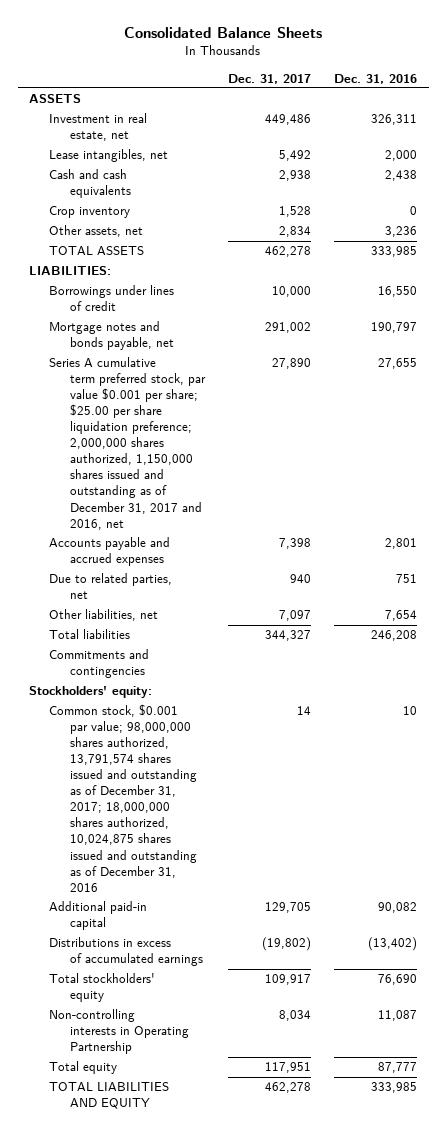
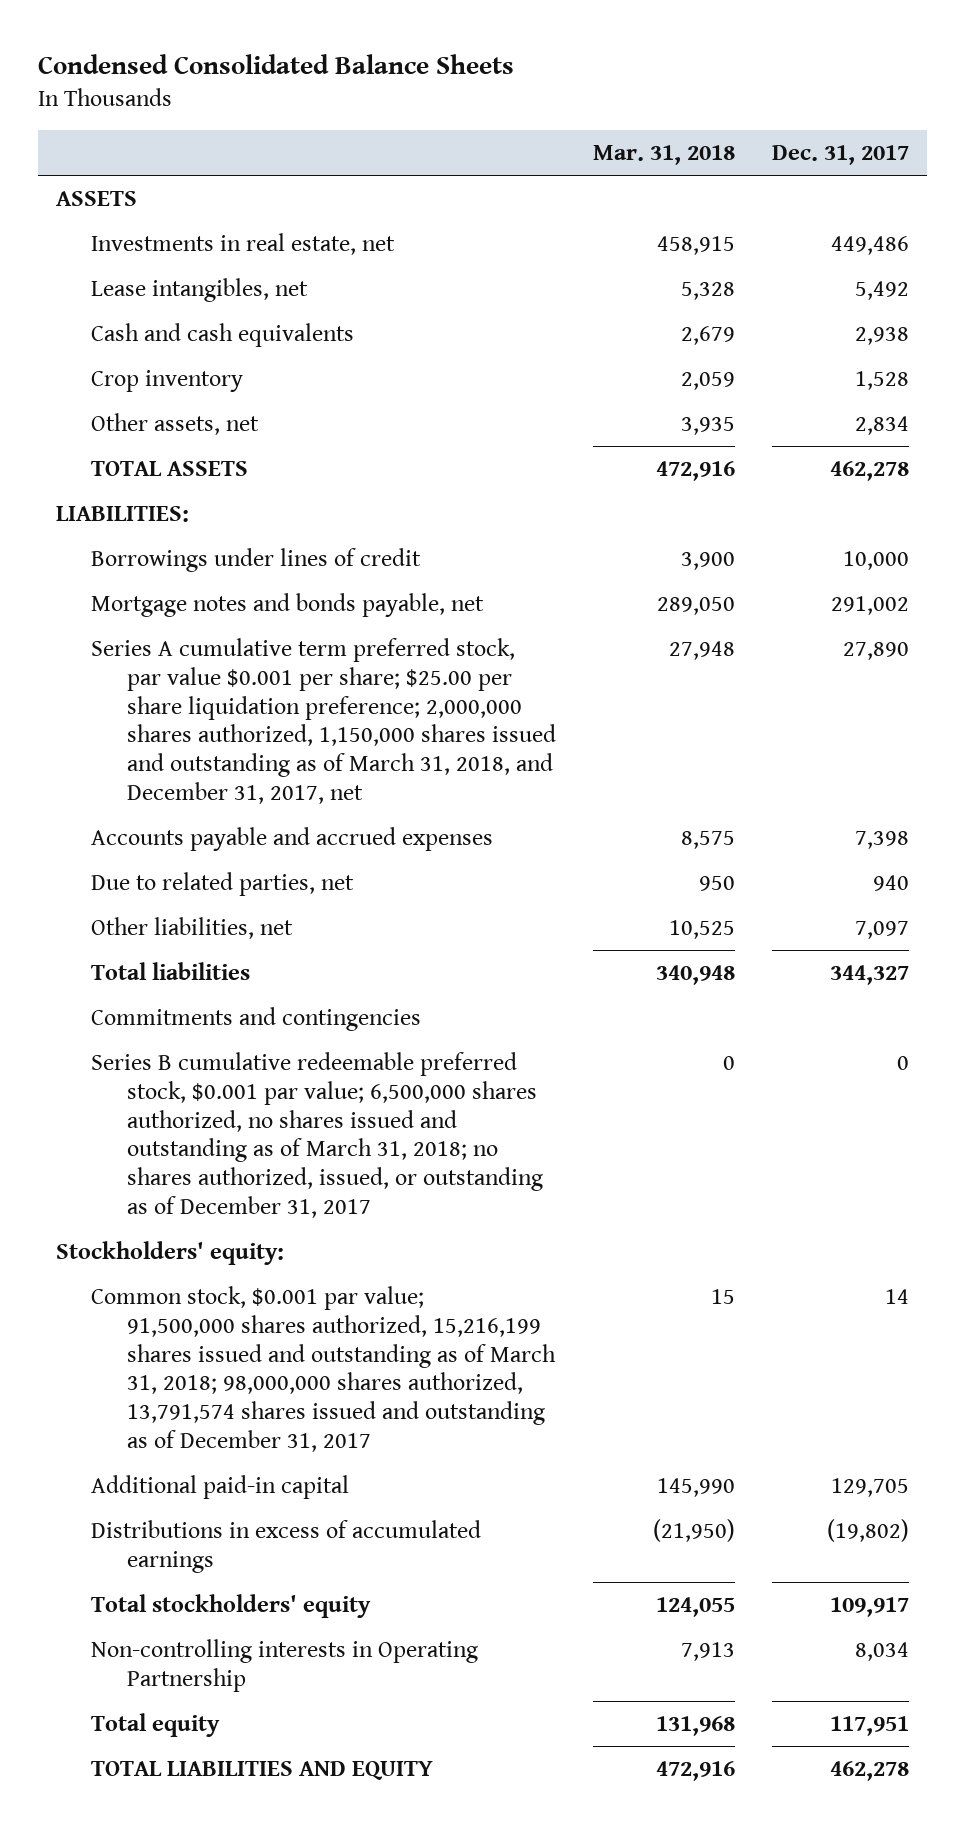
[124,26,323,38] Consolidated Balance Sheets -> [37,54,514,75] Condensed Consolidated Balance Sheets
[334,73,418,84] Dec. 31, 2016 -> none
none -> [592,144,735,165] Mar. 31, 2018
[49,113,148,142] Investment in real estate, net -> [91,233,396,256] Investments in real estate, net
[49,357,206,530] Series A cumulative term preferred stock, par value $0.001 per share; $25.00 per share liquidation preference; 2,000,000 shares authorized, 1,150,000 shares issued and outstanding as of December 31, 2017 and 2016, net -> [91,638,556,804] Series A cumulative term preferred stock, par value $0.001 per share; $25.00 per share liquidation preference; 2,000,000 shares authorized, 1,150,000 shares issued and outstanding as of March 31, 2018, and December 31, 2017, net
none -> [91,1052,543,1218] Series B cumulative redeemable preferred stock, $0.001 par value; 6,500,000 shares authorized, no shares issued and outstanding as of March 31, 2018; no shares authorized, issued, or outstanding as of December 31, 2017
[49,704,197,892] Common stock, $0.001 par value; 98,000,000 shares authorized, 13,791,574 shares issued and outstanding as of December 31, 2017; 18,000,000 shares authorized, 10,024,875 shares issued and outstanding as of December 31, 2016 -> [91,1286,556,1452] Common stock, $0.001 par value; 91,500,000 shares authorized, 15,216,199 shares issued and outstanding as of March 31, 2018; 98,000,000 shares authorized, 13,791,574 shares issued and outstanding as of December 31, 2017

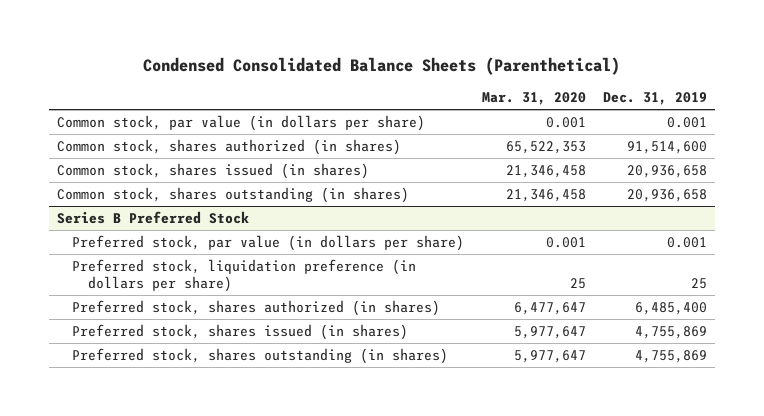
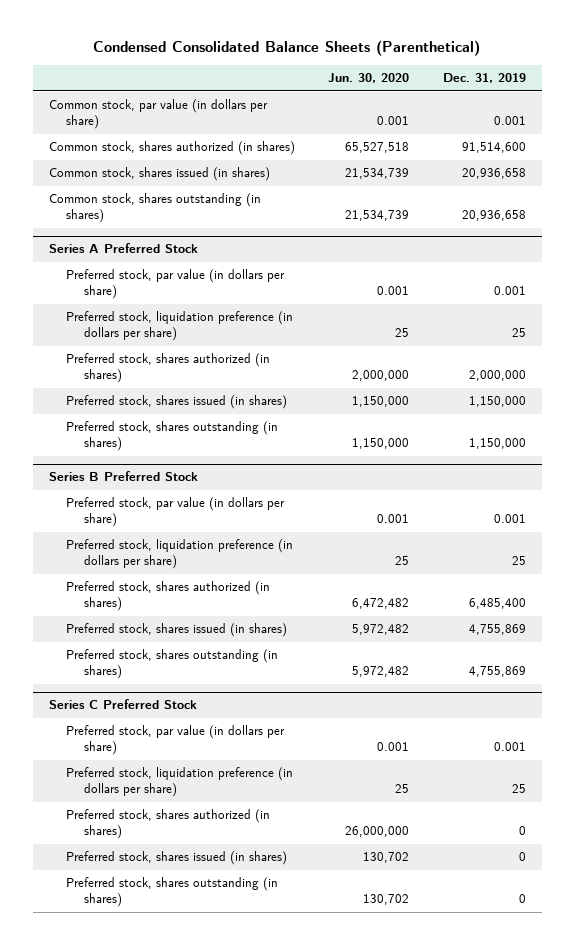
[481,92,586,106] Mar. 31, 2020 -> none
none -> [328,73,410,84] Jun. 30, 2020
none -> [49,243,199,254] Series A Preferred Stock
none -> [66,269,286,300] Preferred stock, par value (in dollars per share)
none -> [66,311,294,342] Preferred stock, liquidation preference (in dollars per share)
none -> [66,353,271,384] Preferred stock, shares authorized (in shares)
none -> [66,395,288,410] Preferred stock, shares issued (in shares)
none -> [66,421,279,452] Preferred stock, shares outstanding (in shares)
none -> [49,699,198,710] Series C Preferred Stock
none -> [66,725,286,756] Preferred stock, par value (in dollars per share)
none -> [66,767,294,798] Preferred stock, liquidation preference (in dollars per share)
none -> [66,809,271,840] Preferred stock, shares authorized (in shares)
none -> [66,851,288,866] Preferred stock, shares issued (in shares)
none -> [66,877,279,908] Preferred stock, shares outstanding (in shares)

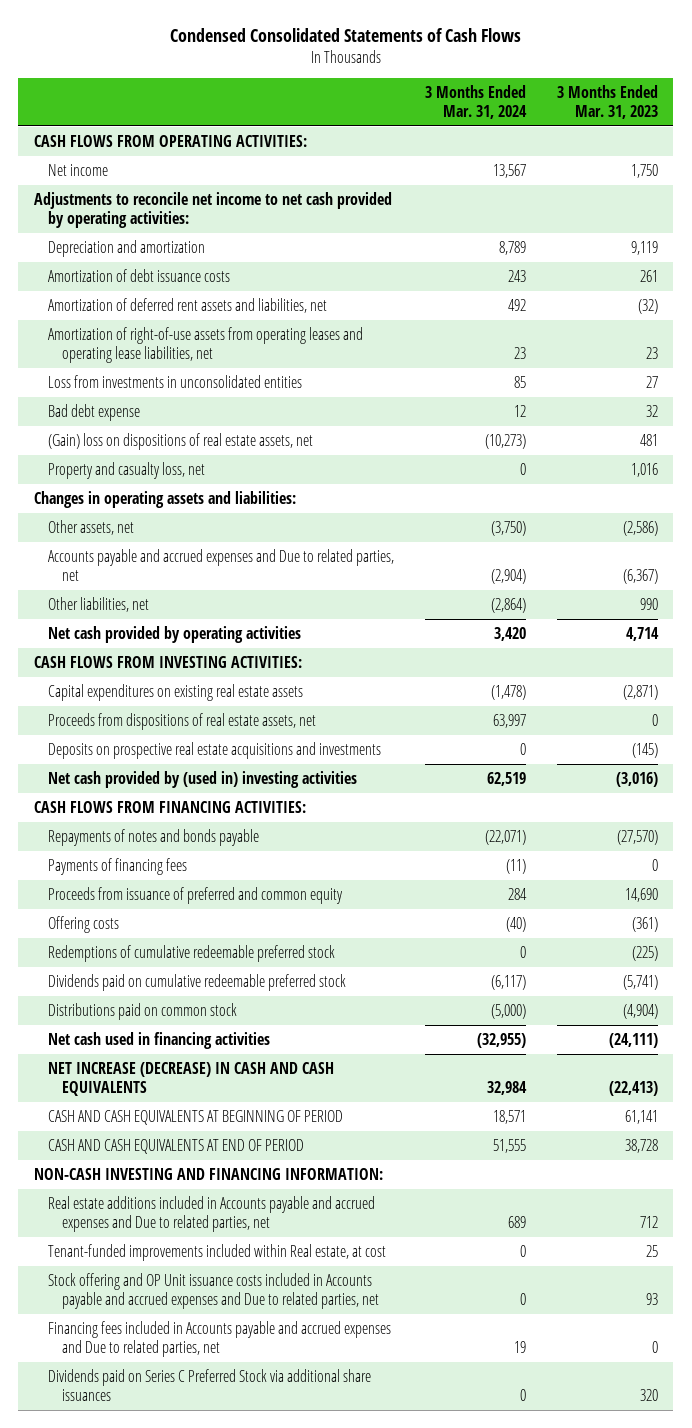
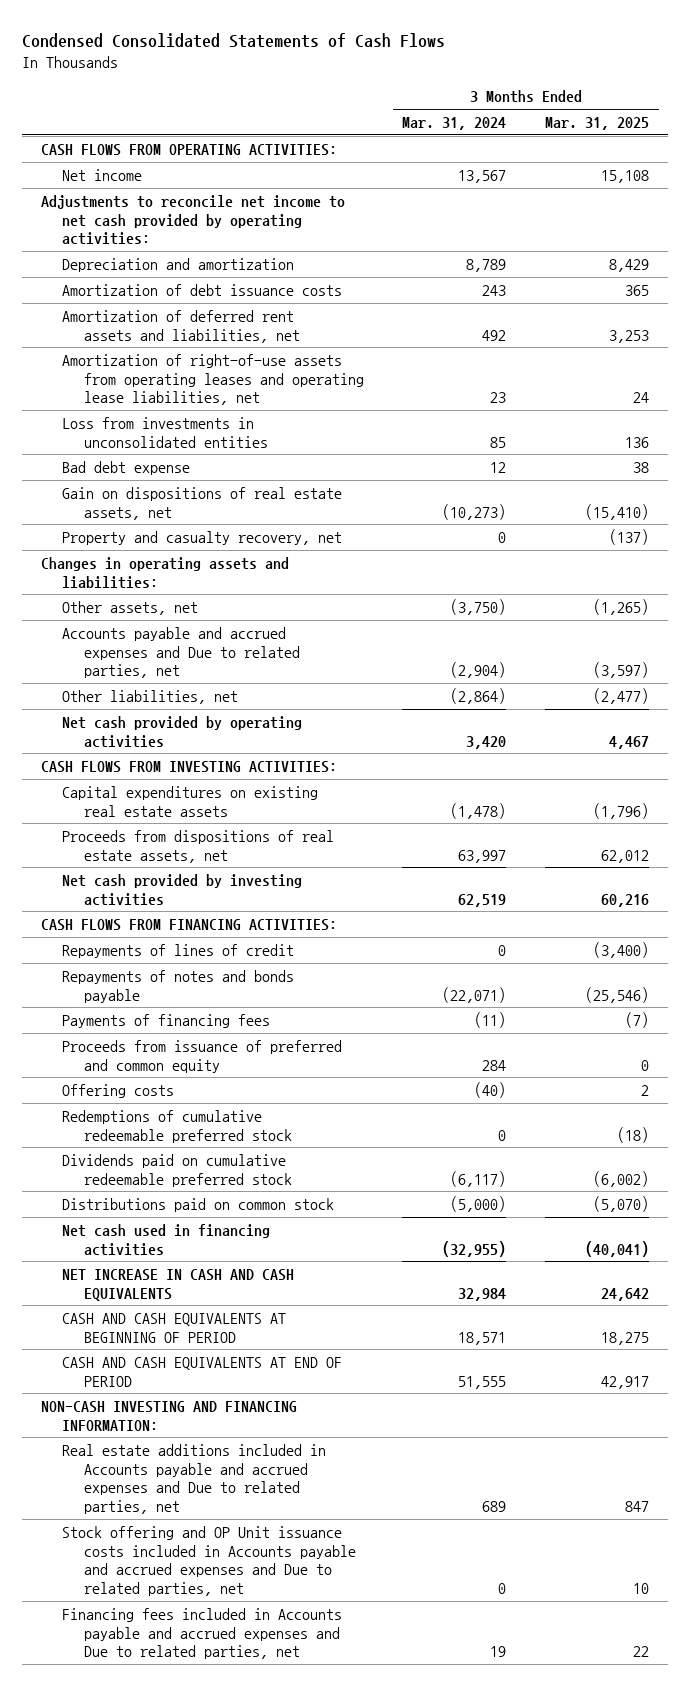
[556,85,658,119] 3 Months Ended Mar. 31, 2023 -> none
none -> [544,117,649,131] Mar. 31, 2025
[47,433,313,451] (Gain) loss on dispositions of real estate assets, net -> [62,486,343,520] Gain on dispositions of real estate assets, net
[47,462,205,480] Property and casualty loss, net -> [62,530,343,545] Property and casualty recovery, net
[47,742,381,760] Deposits on prospective real estate acquisitions and investments -> none
[47,771,357,789] Net cash provided by (used in) investing activities -> [62,873,303,906] Net cash provided by investing activities
none -> [62,943,295,958] Repayments of lines of credit
[47,1062,334,1096] NET INCREASE (DECREASE) IN CASH AND CASH EQUIVALENTS -> [62,1268,295,1301] NET INCREASE IN CASH AND CASH EQUIVALENTS
[47,1244,386,1262] Tenant-funded improvements included within Real estate, at cost -> none
[47,1369,371,1401] Dividends paid on Series C Preferred Stock via additional share issuances -> none

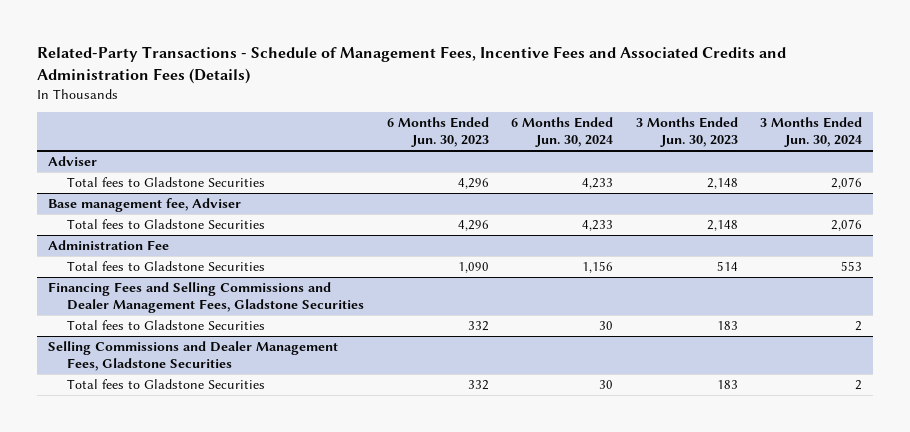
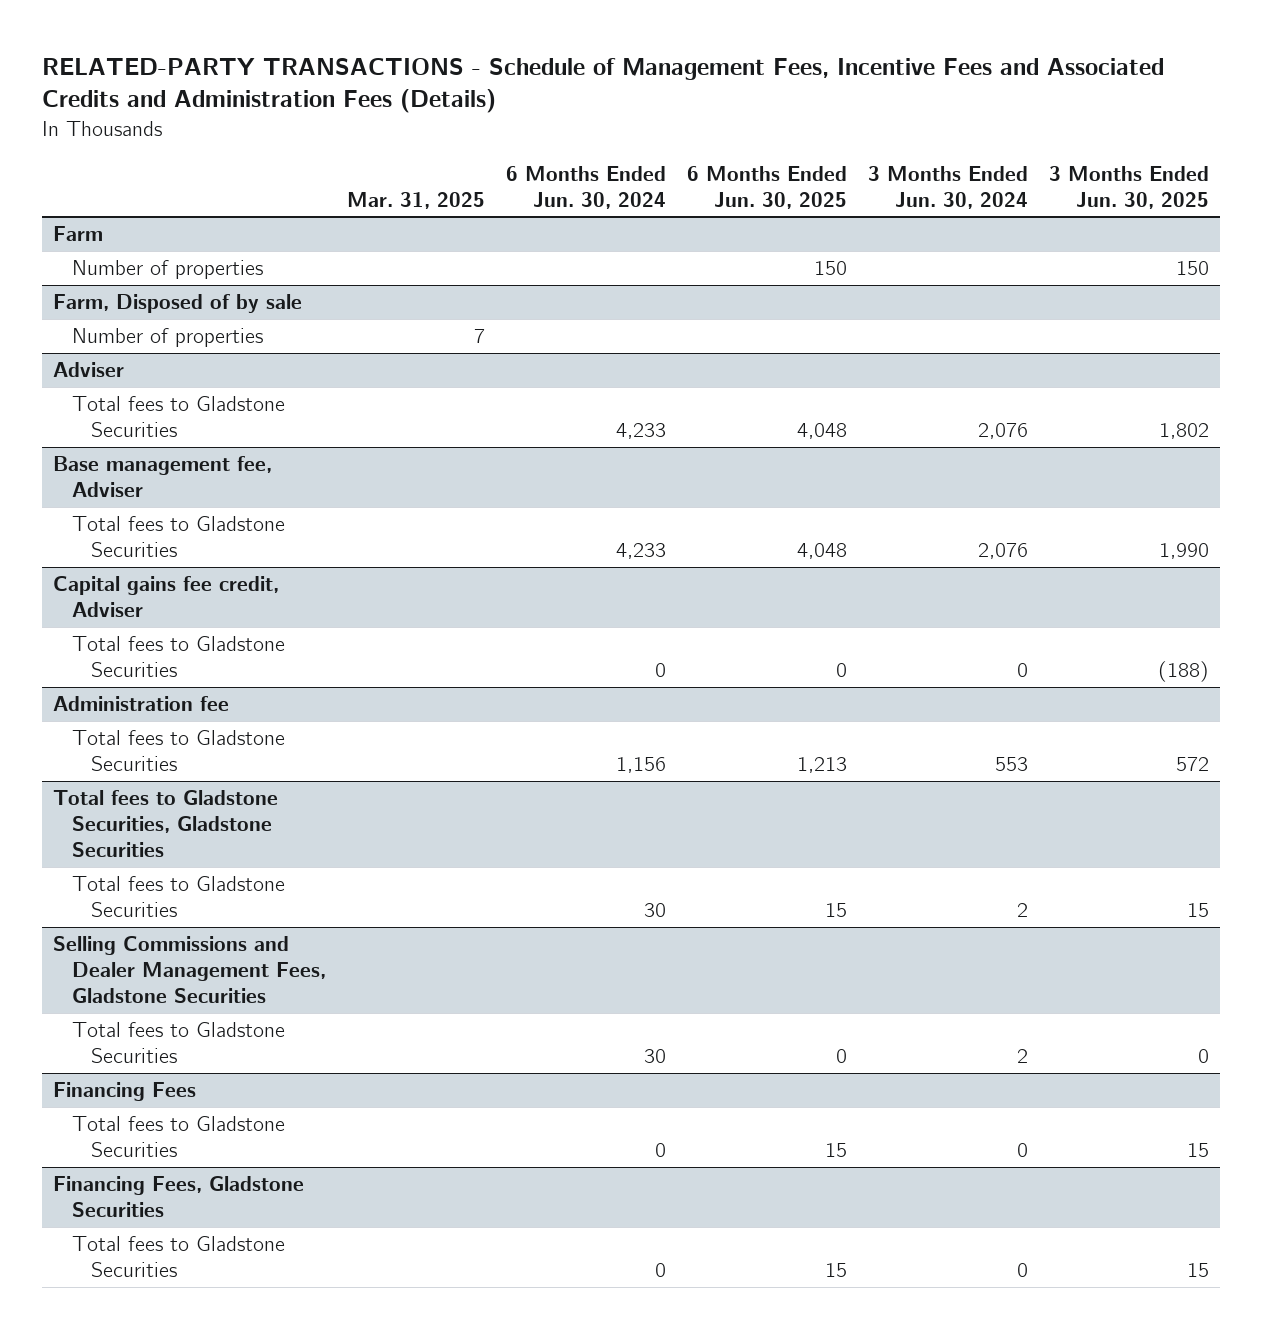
[36,46,786,84] Related-Party Transactions - Schedule of Management Fees, Incentive Fees and Associated Credits and Administration Fees (Details) -> [42,57,1165,114] RELATED-PARTY TRANSACTIONS - Schedule of Management Fees, Incentive Fees and Associated Credits and Administration Fees (Details)
[386,117,489,148] 6 Months Ended Jun. 30, 2023 -> none
[635,117,738,148] 3 Months Ended Jun. 30, 2023 -> none
none -> [347,191,486,209] Mar. 31, 2025
none -> [687,165,848,209] 6 Months Ended Jun. 30, 2025
none -> [1049,165,1210,209] 3 Months Ended Jun. 30, 2025
none -> [52,225,103,241] Farm
none -> [72,259,264,279] Number of properties
none -> [52,293,302,313] Farm, Disposed of by sale
none -> [72,327,264,347] Number of properties
none -> [52,575,279,618] Capital gains fee credit, Adviser
none -> [72,635,286,678] Total fees to Gladstone Securities
[48,240,170,251] Administration Fee -> [52,695,229,711] Administration fee
[48,282,364,313] Financing Fees and Selling Commissions and Dealer Management Fees, Gladstone Securities -> none
none -> [52,789,278,858] Total fees to Gladstone Securities, Gladstone Securities
none -> [52,1081,196,1101] Financing Fees
none -> [72,1115,286,1158] Total fees to Gladstone Securities
none -> [52,1175,304,1218] Financing Fees, Gladstone Securities
none -> [72,1235,286,1278] Total fees to Gladstone Securities

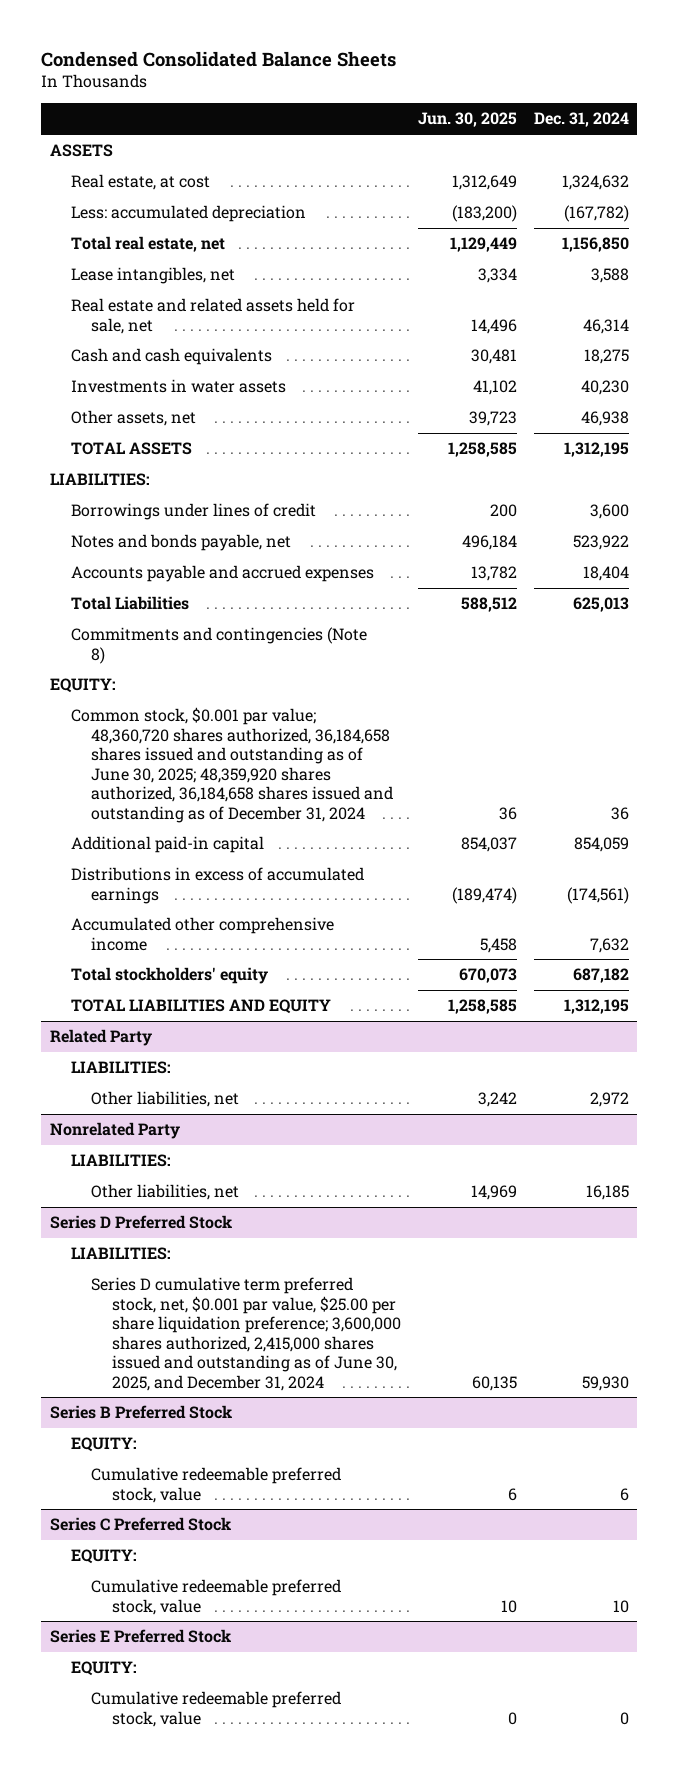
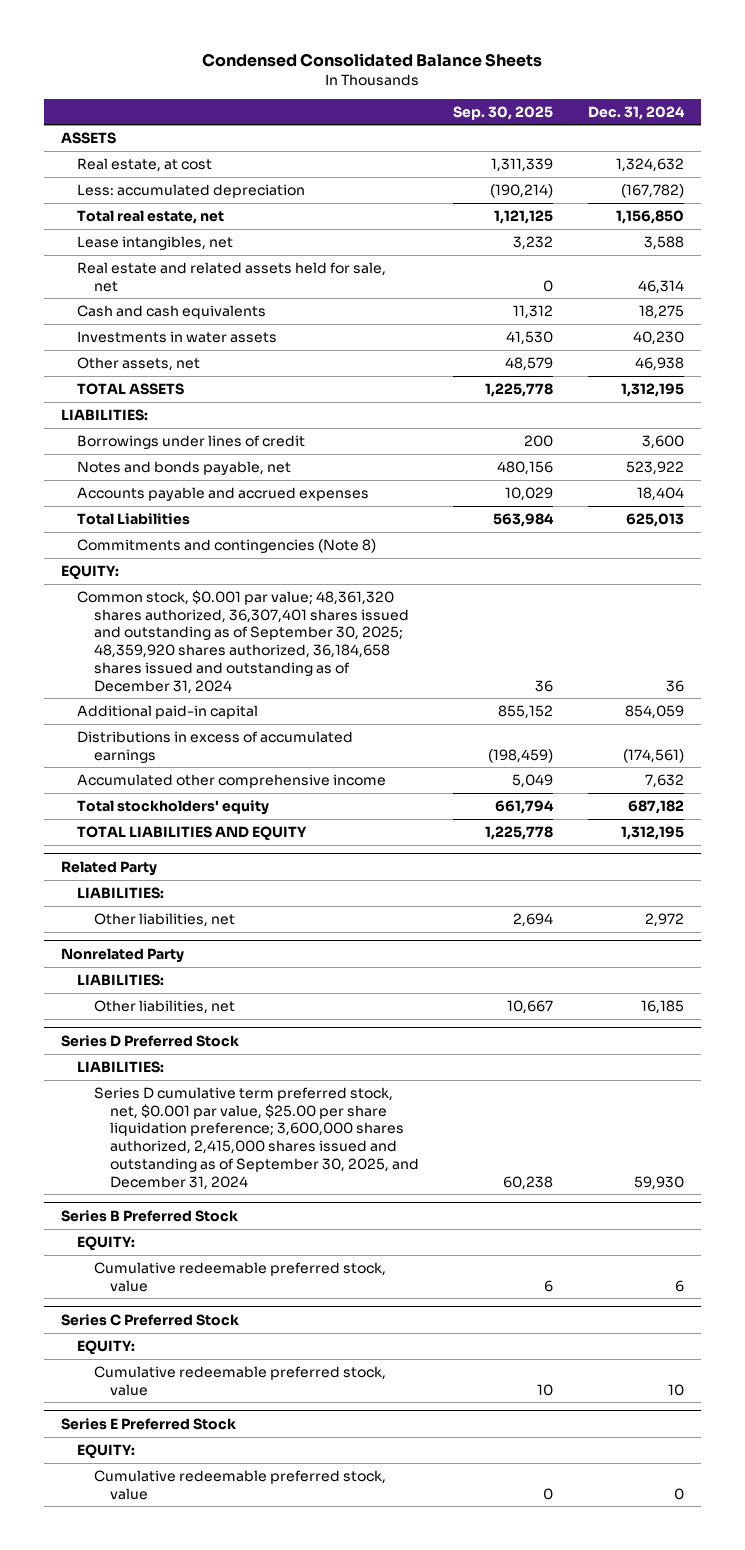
[417,112,517,128] Jun. 30, 2025 -> none
none -> [453,105,554,120] Sep. 30, 2025
[70,707,394,823] Common stock, $0.001 par value; 48,360,720 shares authorized, 36,184,658 shares issued and outstanding as of June 30, 2025; 48,359,920 shares authorized, 36,184,658 shares issued and outstanding as of December 31, 2024 -> [77,589,409,694] Common stock, $0.001 par value; 48,361,320 shares authorized, 36,307,401 shares issued and outstanding as of September 30, 2025; 48,359,920 shares authorized, 36,184,658 shares issued and outstanding as of December 31, 2024
[91,1277,402,1391] Series D cumulative term preferred stock, net, $0.001 par value, $25.00 per share liquidation preference; 3,600,000 shares authorized, 2,415,000 shares issued and outstanding as of June 30, 2025, and December 31, 2024 -> [93,1086,419,1190] Series D cumulative term preferred stock, net, $0.001 par value, $25.00 per share liquidation preference; 3,600,000 shares authorized, 2,415,000 shares issued and outstanding as of September 30, 2025, and December 31, 2024

